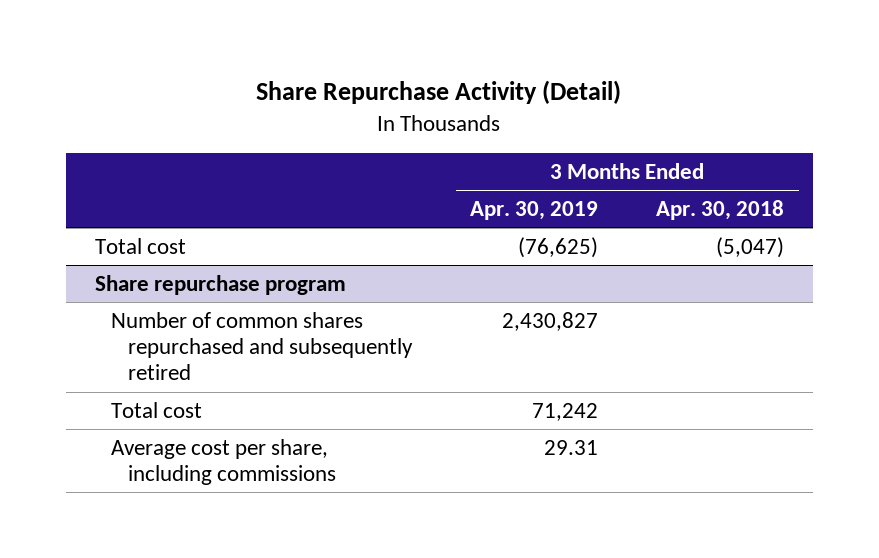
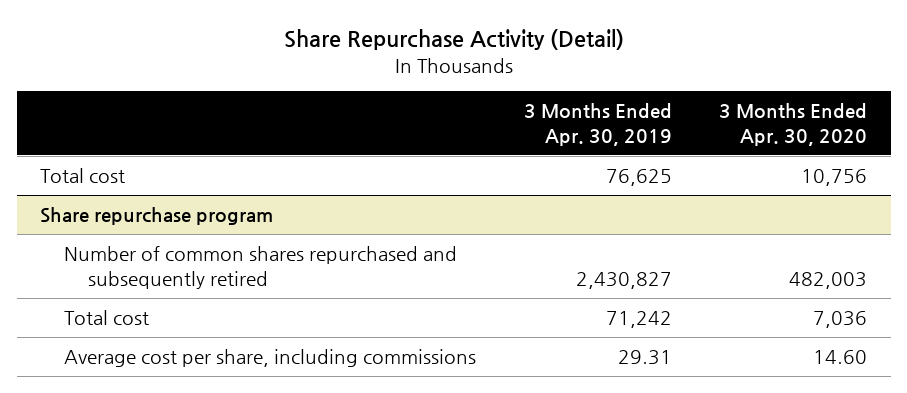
[656,200,785,221] Apr. 30, 2018 -> none
none -> [718,102,867,146] 3 Months Ended Apr. 30, 2020
[518,236,599,258] (76,625) -> [605,169,672,187] 76,625

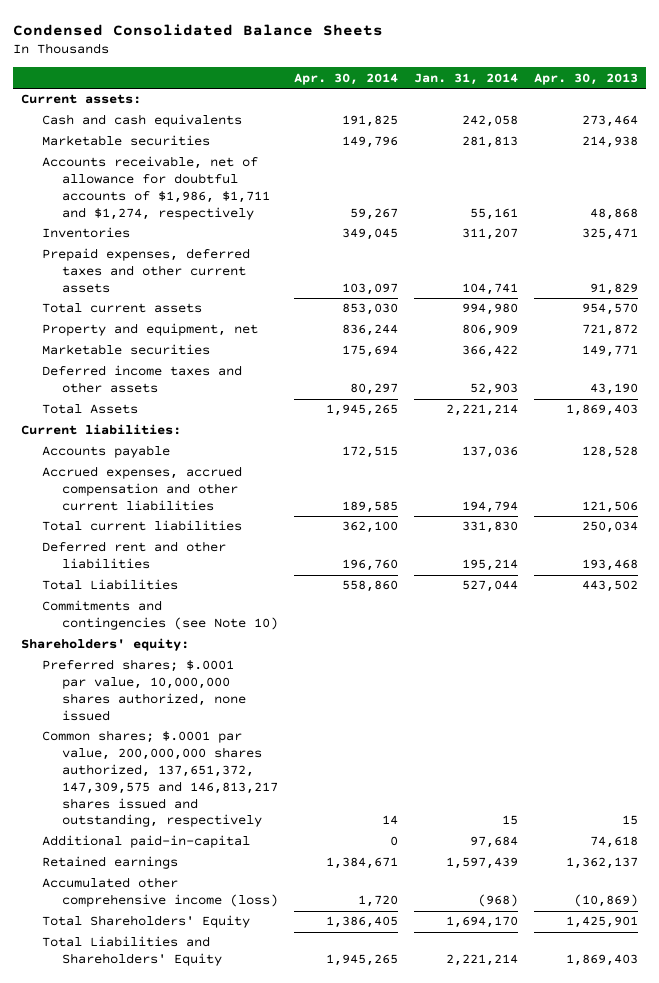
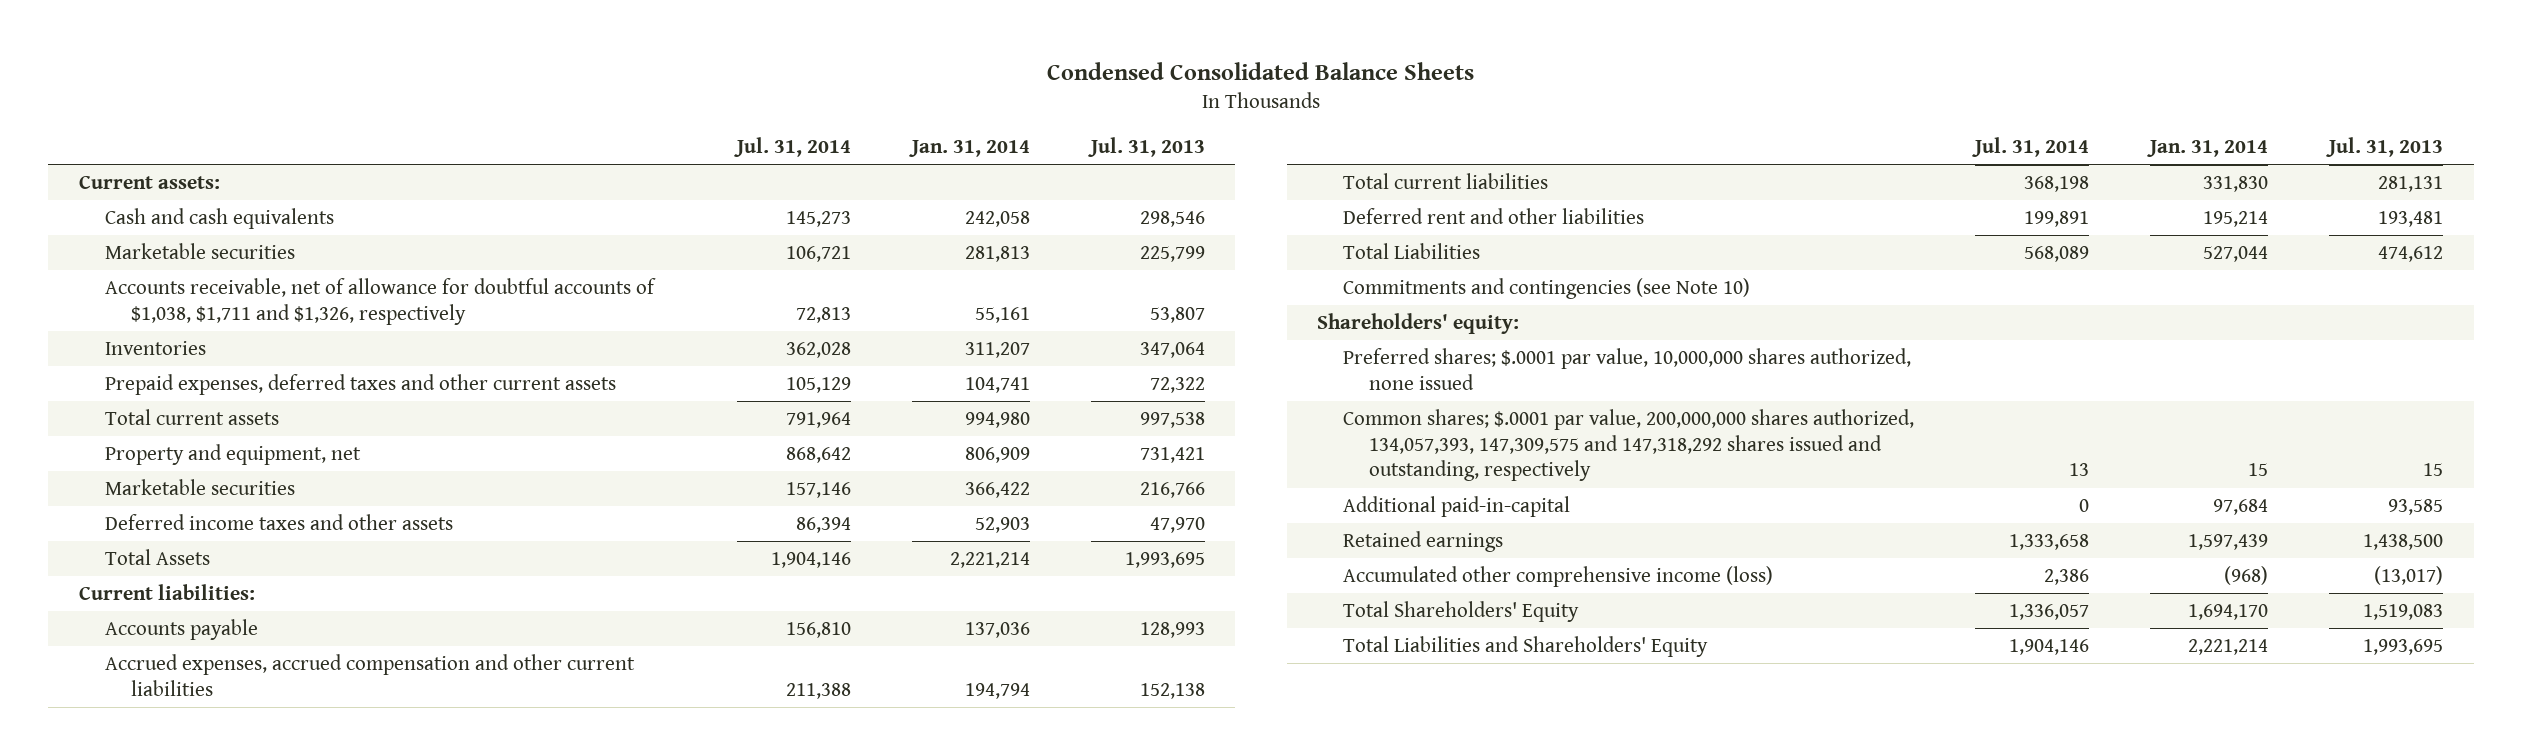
[294,72,399,85] Apr. 30, 2014 -> none
[533,72,638,85] Apr. 30, 2013 -> none
none -> [733,136,851,157] Jul. 31, 2014
none -> [1087,136,1205,157] Jul. 31, 2013
[41,156,271,220] Accounts receivable, net of allowance for doubtful accounts of $1,986, $1,711 and $1,274, respectively -> [104,278,656,325] Accounts receivable, net of allowance for doubtful accounts of $1,038, $1,711 and $1,326, respectively
[41,730,279,828] Common shares; $.0001 par value, 200,000,000 shares authorized, 137,651,372, 147,309,575 and 146,813,217 shares issued and outstanding, respectively -> [1343,409,1915,482] Common shares; $.0001 par value, 200,000,000 shares authorized, 134,057,393, 147,309,575 and 147,318,292 shares issued and outstanding, respectively

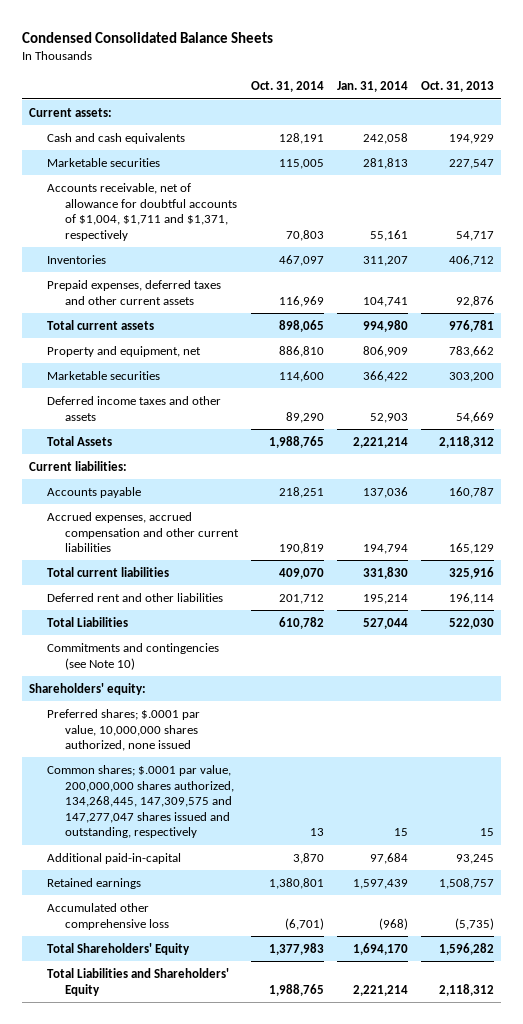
[733,136,851,157] Jul. 31, 2014 -> none
[1087,136,1205,157] Jul. 31, 2013 -> none
none -> [250,81,324,93] Oct. 31, 2014
none -> [421,81,495,93] Oct. 31, 2013
[104,278,656,325] Accounts receivable, net of allowance for doubtful accounts of $1,038, $1,711 and $1,326, respectively -> [46,182,237,241] Accounts receivable, net of allowance for doubtful accounts of $1,004, $1,711 and $1,371, respectively
[1343,409,1915,482] Common shares; $.0001 par value, 200,000,000 shares authorized, 134,057,393, 147,309,575 and 147,318,292 shares issued and outstanding, respectively -> [46,764,234,839] Common shares; $.0001 par value, 200,000,000 shares authorized, 134,268,445, 147,309,575 and 147,277,047 shares issued and outstanding, respectively
[1343,566,1774,588] Accumulated other comprehensive income (loss) -> [46,902,169,930] Accumulated other comprehensive loss

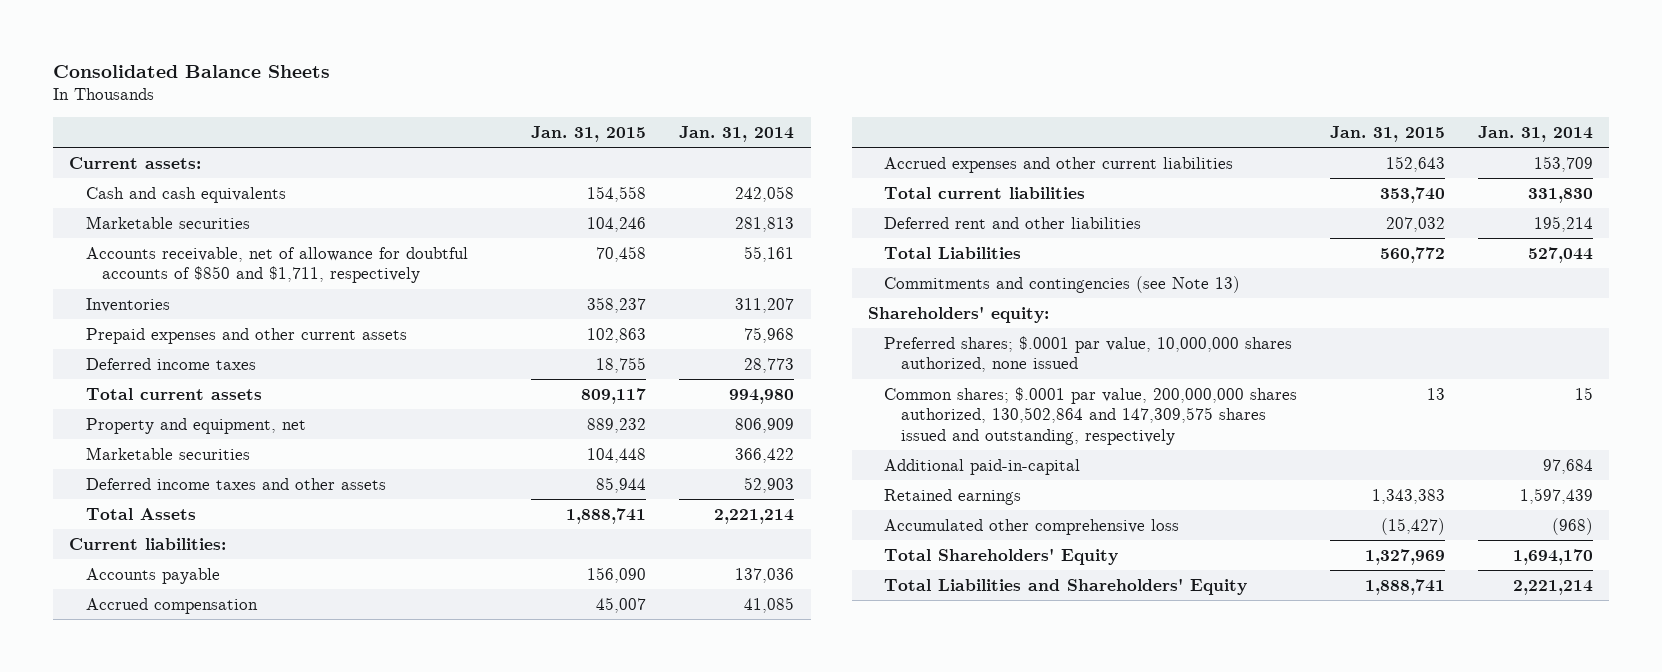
[22,31,274,43] Condensed Consolidated Balance Sheets -> [52,65,330,79] Consolidated Balance Sheets
[250,81,324,93] Oct. 31, 2014 -> none
[421,81,495,93] Oct. 31, 2013 -> none
none -> [531,125,647,142] Jan. 31, 2015
[46,182,237,241] Accounts receivable, net of allowance for doubtful accounts of $1,004, $1,711 and $1,371, respectively -> [85,246,468,284] Accounts receivable, net of allowance for doubtful accounts of $850 and $1,711, respectively
[46,279,221,305] Prepaid expenses, deferred taxes and other current assets -> [85,327,407,344] Prepaid expenses and other current assets
[362,296,408,307] 104,741 -> [744,326,795,343] 75,968
none -> [85,357,256,370] Deferred income taxes
none -> [85,597,258,614] Accrued compensation
[46,511,239,553] Accrued expenses, accrued compensation and other current liabilities -> [884,156,1234,173] Accrued expenses and other current liabilities
[362,544,408,555] 194,794 -> [1533,155,1593,172] 153,709
[46,642,219,670] Commitments and contingencies (see Note 10) -> [884,275,1241,293] Commitments and contingencies (see Note 13)
[46,764,234,839] Common shares; $.0001 par value, 200,000,000 shares authorized, 134,268,445, 147,309,575 and 147,277,047 shares issued and outstanding, respectively -> [884,386,1298,445] Common shares; $.0001 par value, 200,000,000 shares authorized, 130,502,864 and 147,309,575 shares issued and outstanding, respectively

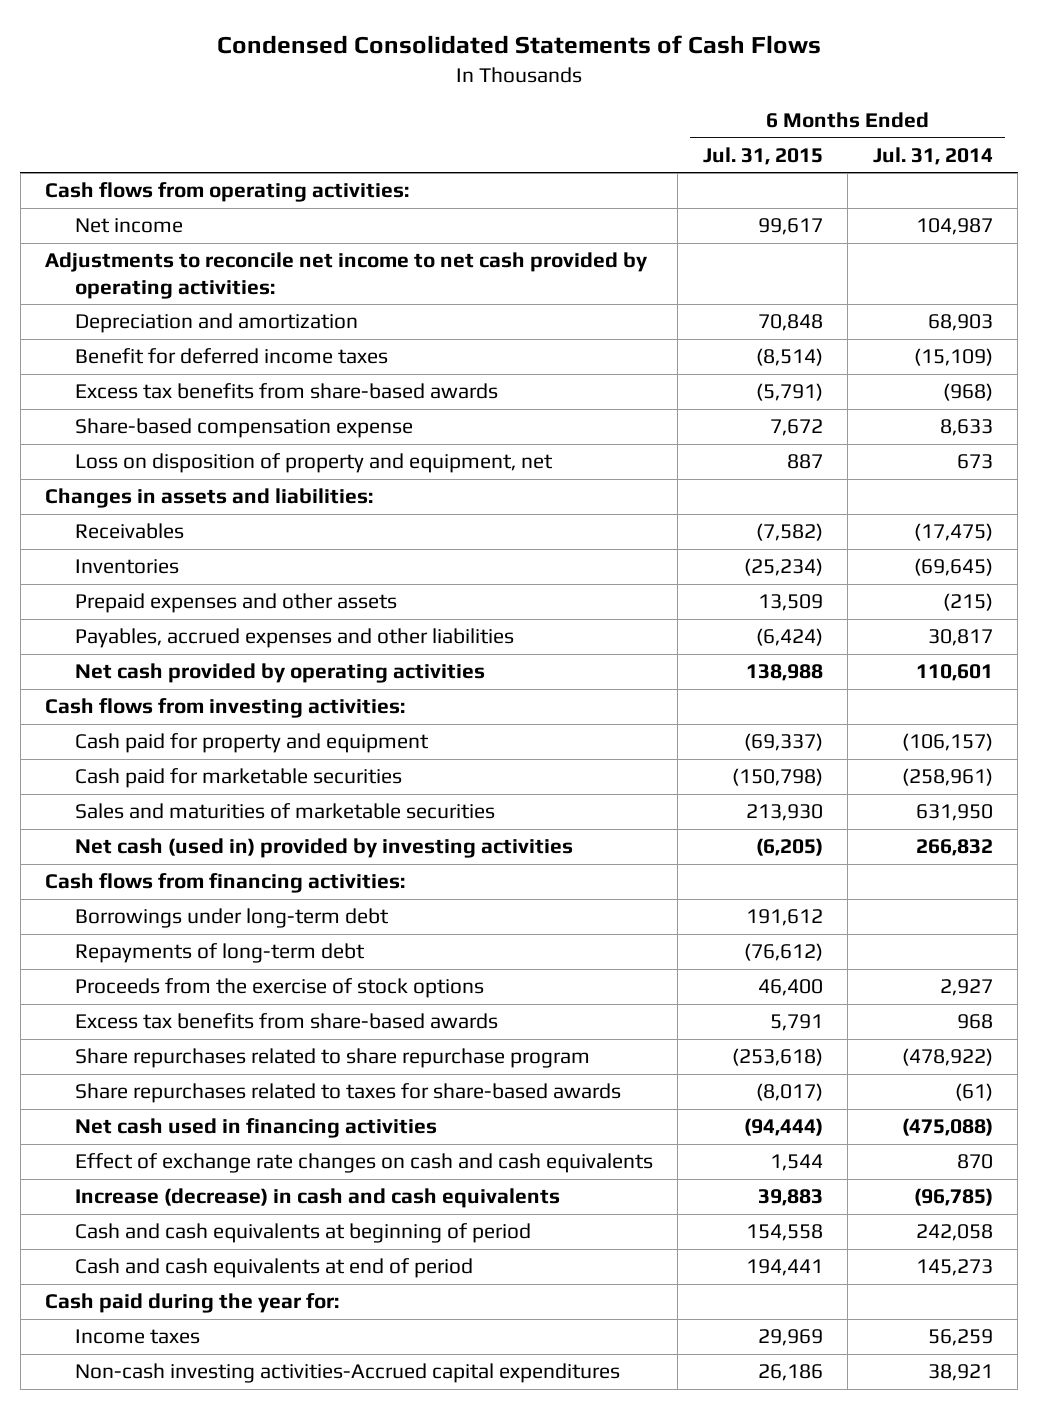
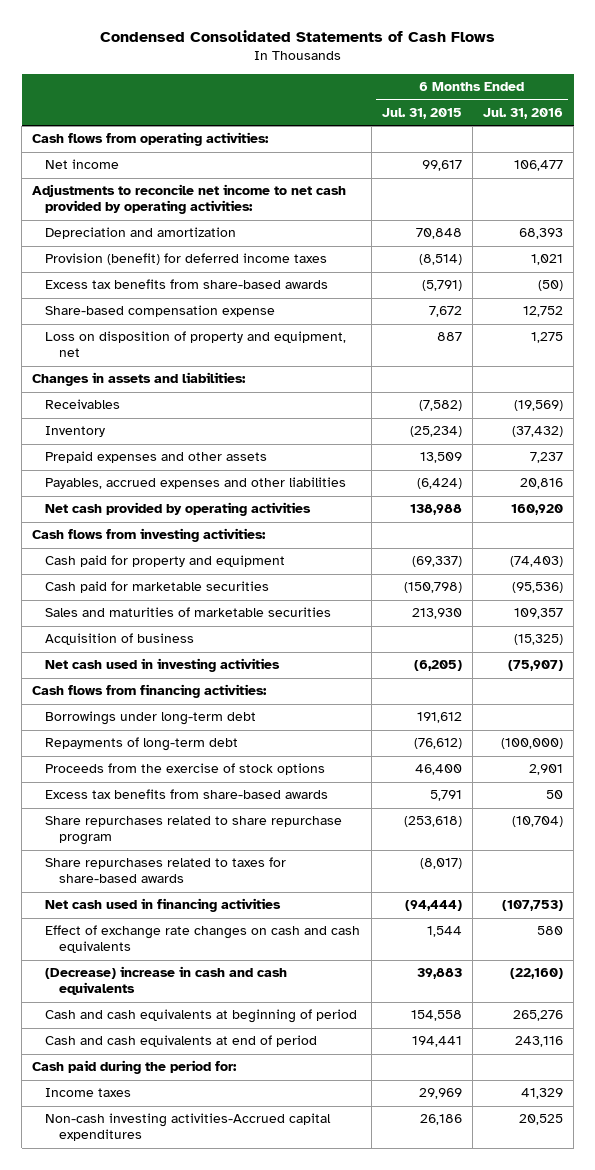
[872,146,993,165] Jul. 31, 2014 -> none
none -> [482,107,563,119] Jul. 31, 2016
[74,348,388,365] Benefit for deferred income taxes -> [45,253,328,266] Provision (benefit) for deferred income taxes
[74,559,179,575] Inventories -> [45,426,106,438] Inventory
none -> [45,633,195,646] Acquisition of business
[74,838,573,859] Net cash (used in) provided by investing activities -> [45,658,281,673] Net cash used in investing activities
[74,1188,560,1209] Increase (decrease) in cash and cash equivalents -> [45,966,288,996] (Decrease) increase in cash and cash equivalents
[45,1293,340,1314] Cash paid during the year for: -> [32,1060,238,1075] Cash paid during the period for:

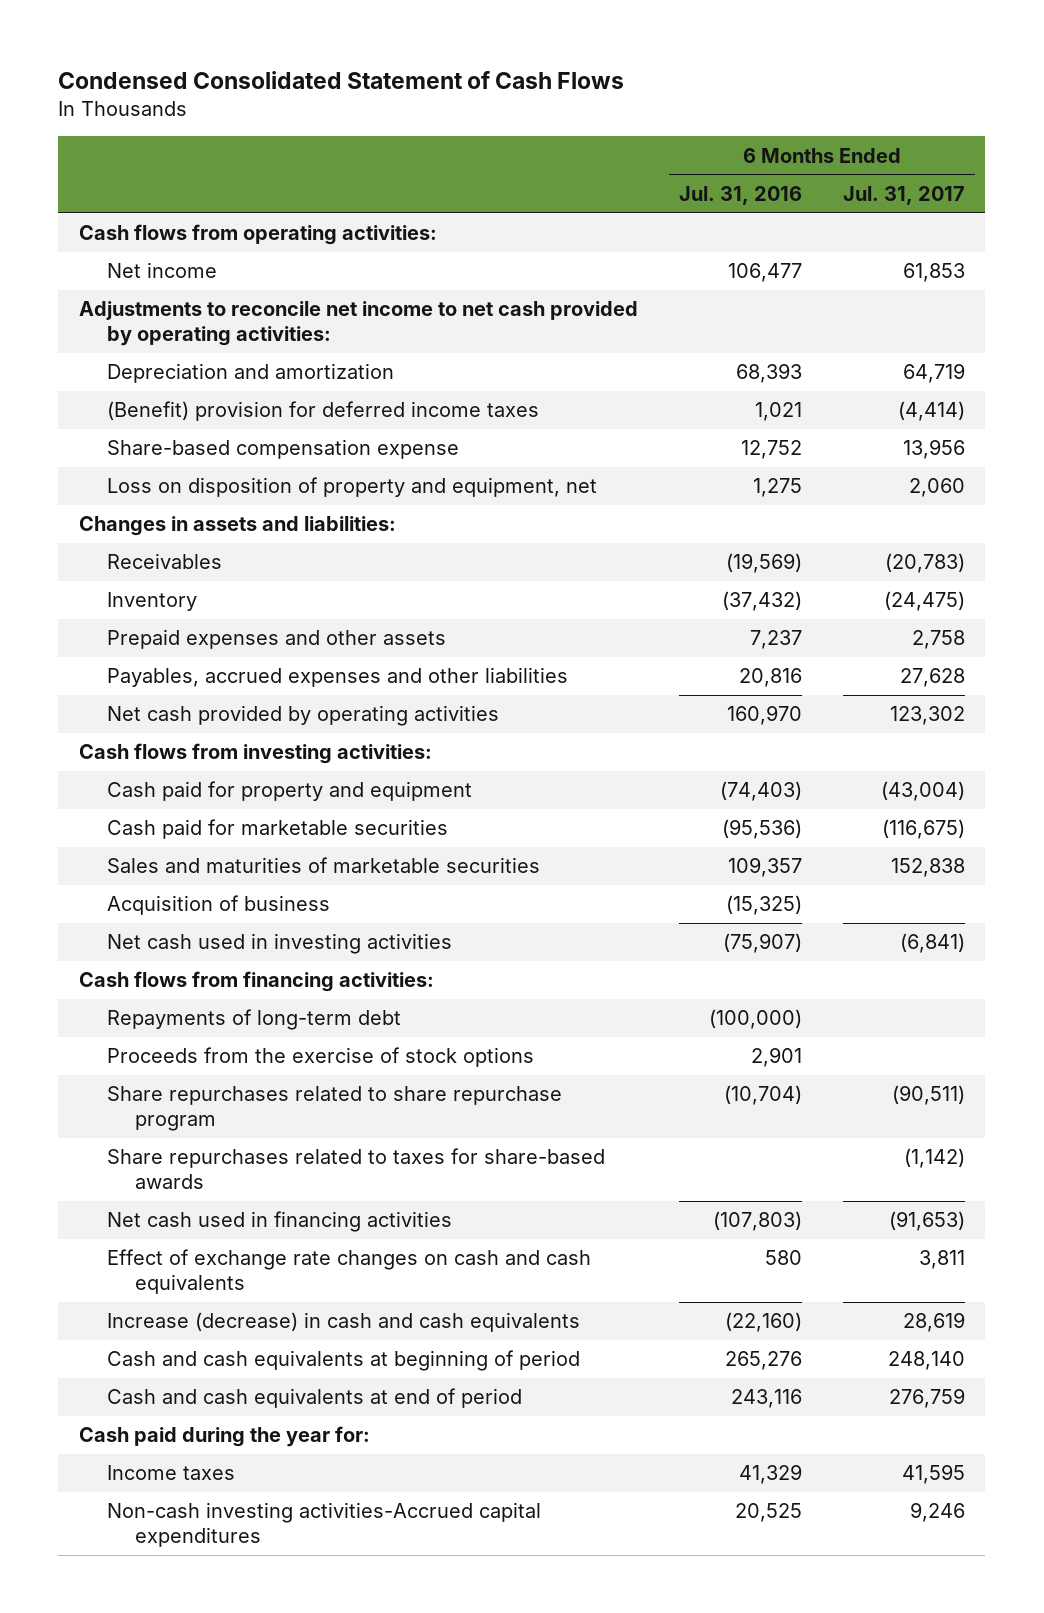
[99,30,495,43] Condensed Consolidated Statements of Cash Flows -> [58,71,625,90] Condensed Consolidated Statement of Cash Flows
[381,107,462,119] Jul. 31, 2015 -> none
none -> [842,185,965,205] Jul. 31, 2017
[45,279,329,290] Excess tax benefits from share-based awards -> none
[45,253,328,266] Provision (benefit) for deferred income taxes -> [106,401,539,422] (Benefit) provision for deferred income taxes
[510,504,563,516] 160,920 -> [726,705,802,726] 160,970
[45,711,257,726] Borrowings under long-term debt -> none
[45,789,329,800] Excess tax benefits from share-based awards -> none
[501,900,563,912] (107,753) -> [712,1211,802,1232] (107,803)
[45,966,288,996] (Decrease) increase in cash and cash equivalents -> [106,1312,580,1333] Increase (decrease) in cash and cash equivalents
[32,1060,238,1075] Cash paid during the period for: -> [78,1426,370,1448] Cash paid during the year for:

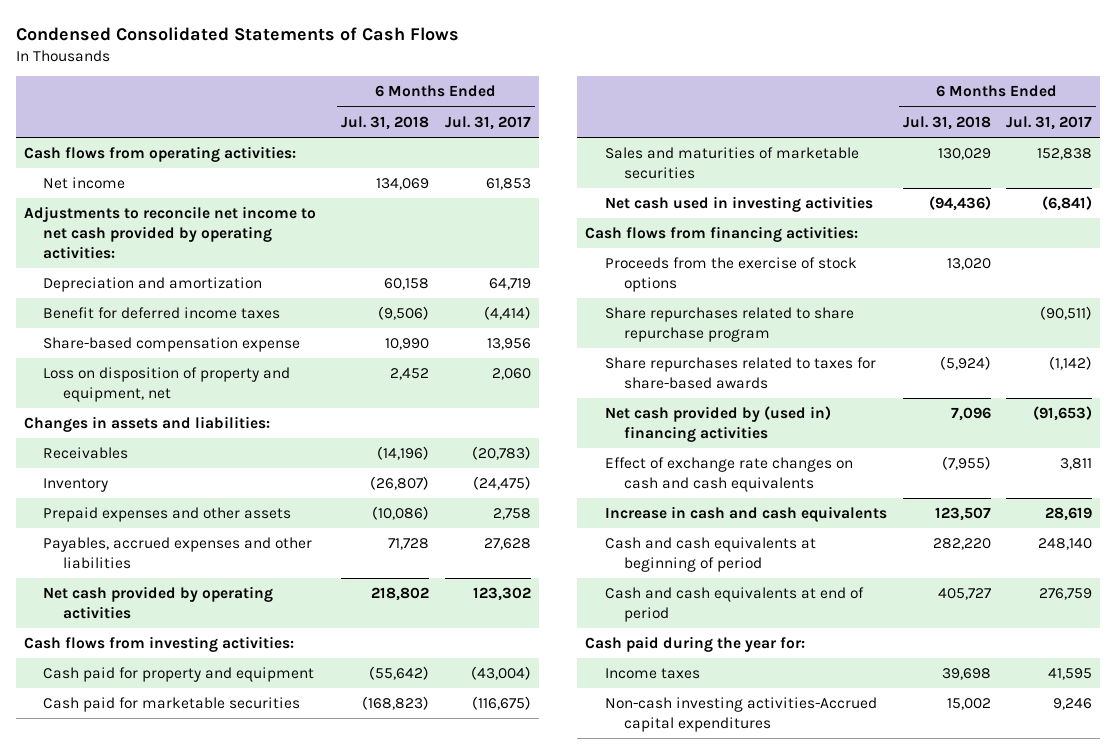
[58,71,625,90] Condensed Consolidated Statement of Cash Flows -> [15,26,459,41] Condensed Consolidated Statements of Cash Flows
[678,185,802,205] Jul. 31, 2016 -> none
none -> [341,115,430,130] Jul. 31, 2018
[106,401,539,422] (Benefit) provision for deferred income taxes -> [43,307,281,320] Benefit for deferred income taxes
[106,895,330,916] Acquisition of business -> none
[106,1009,401,1031] Repayments of long-term debt -> none
[106,1211,452,1233] Net cash used in financing activities -> [604,406,831,442] Net cash provided by (used in) financing activities
[106,1312,580,1333] Increase (decrease) in cash and cash equivalents -> [604,506,887,523] Increase in cash and cash equivalents

